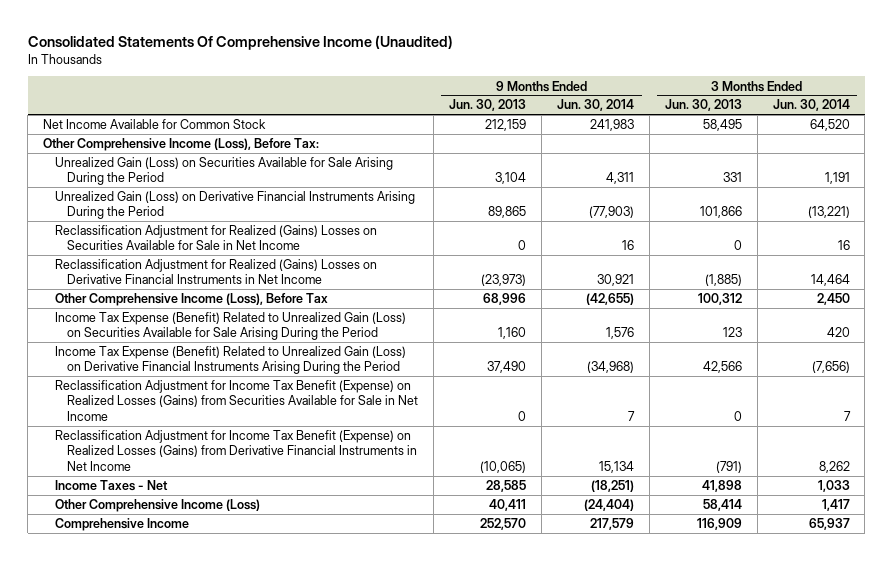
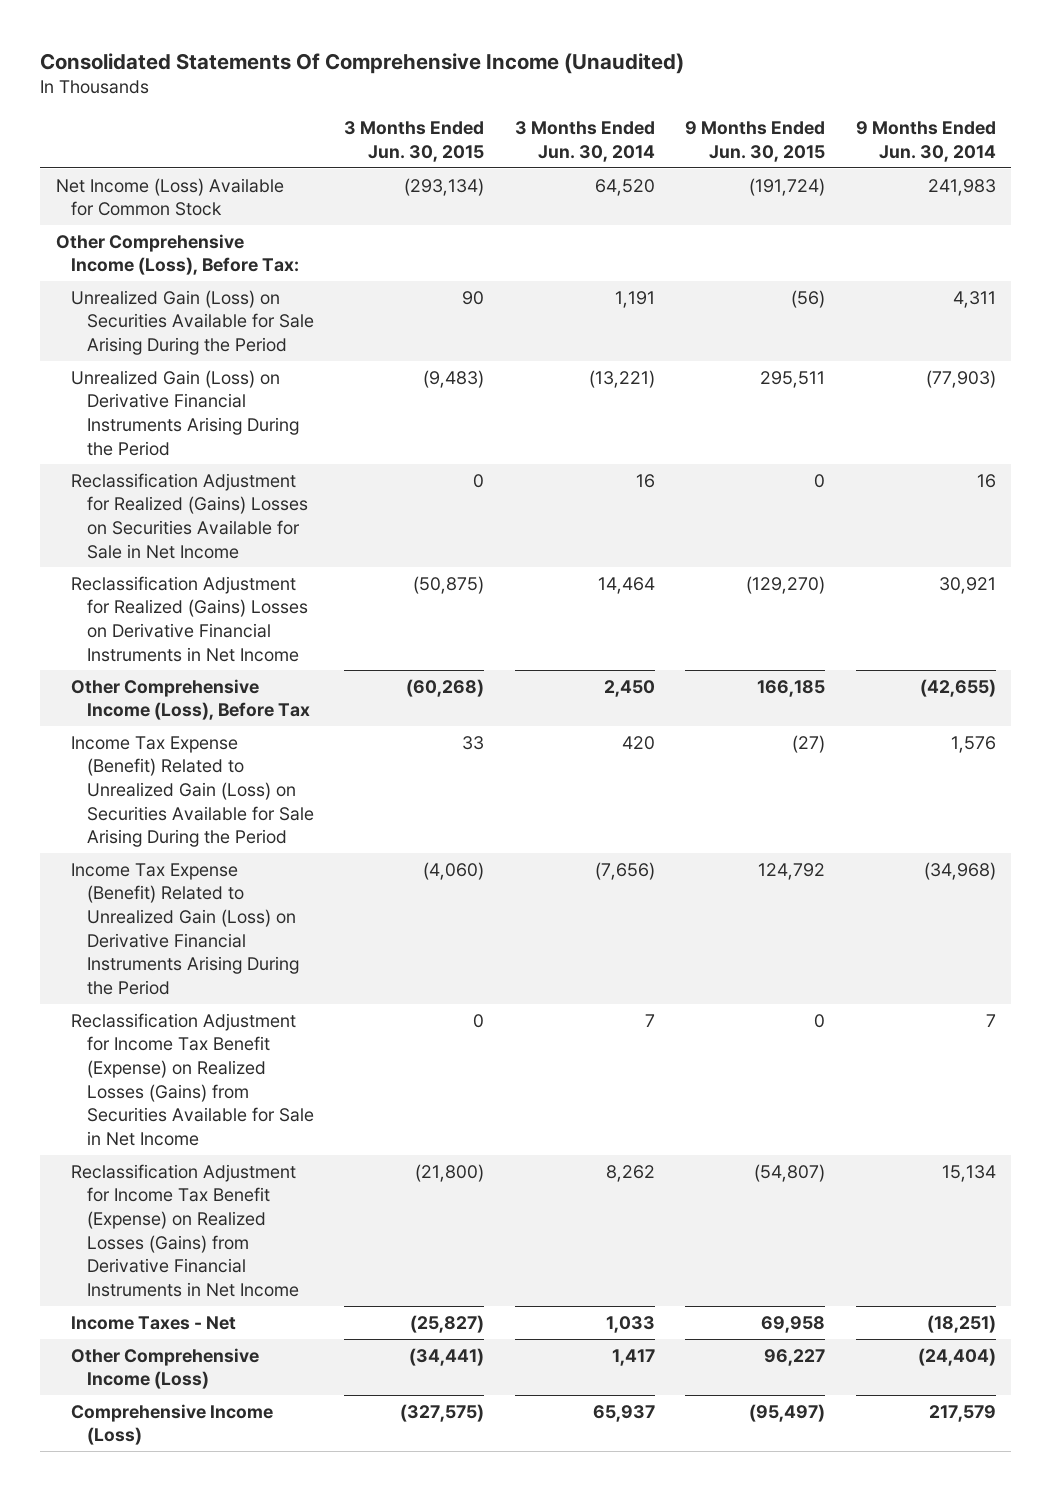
[449,99,527,112] Jun. 30, 2013 -> none
[664,99,742,112] Jun. 30, 2013 -> none
none -> [344,121,485,162] 3 Months Ended Jun. 30, 2015
none -> [685,121,826,162] 9 Months Ended Jun. 30, 2015
[42,119,266,130] Net Income Available for Common Stock -> [55,177,284,217] Net Income (Loss) Available for Common Stock
[55,518,190,532] Comprehensive Income -> [71,1403,274,1446] Comprehensive Income (Loss)

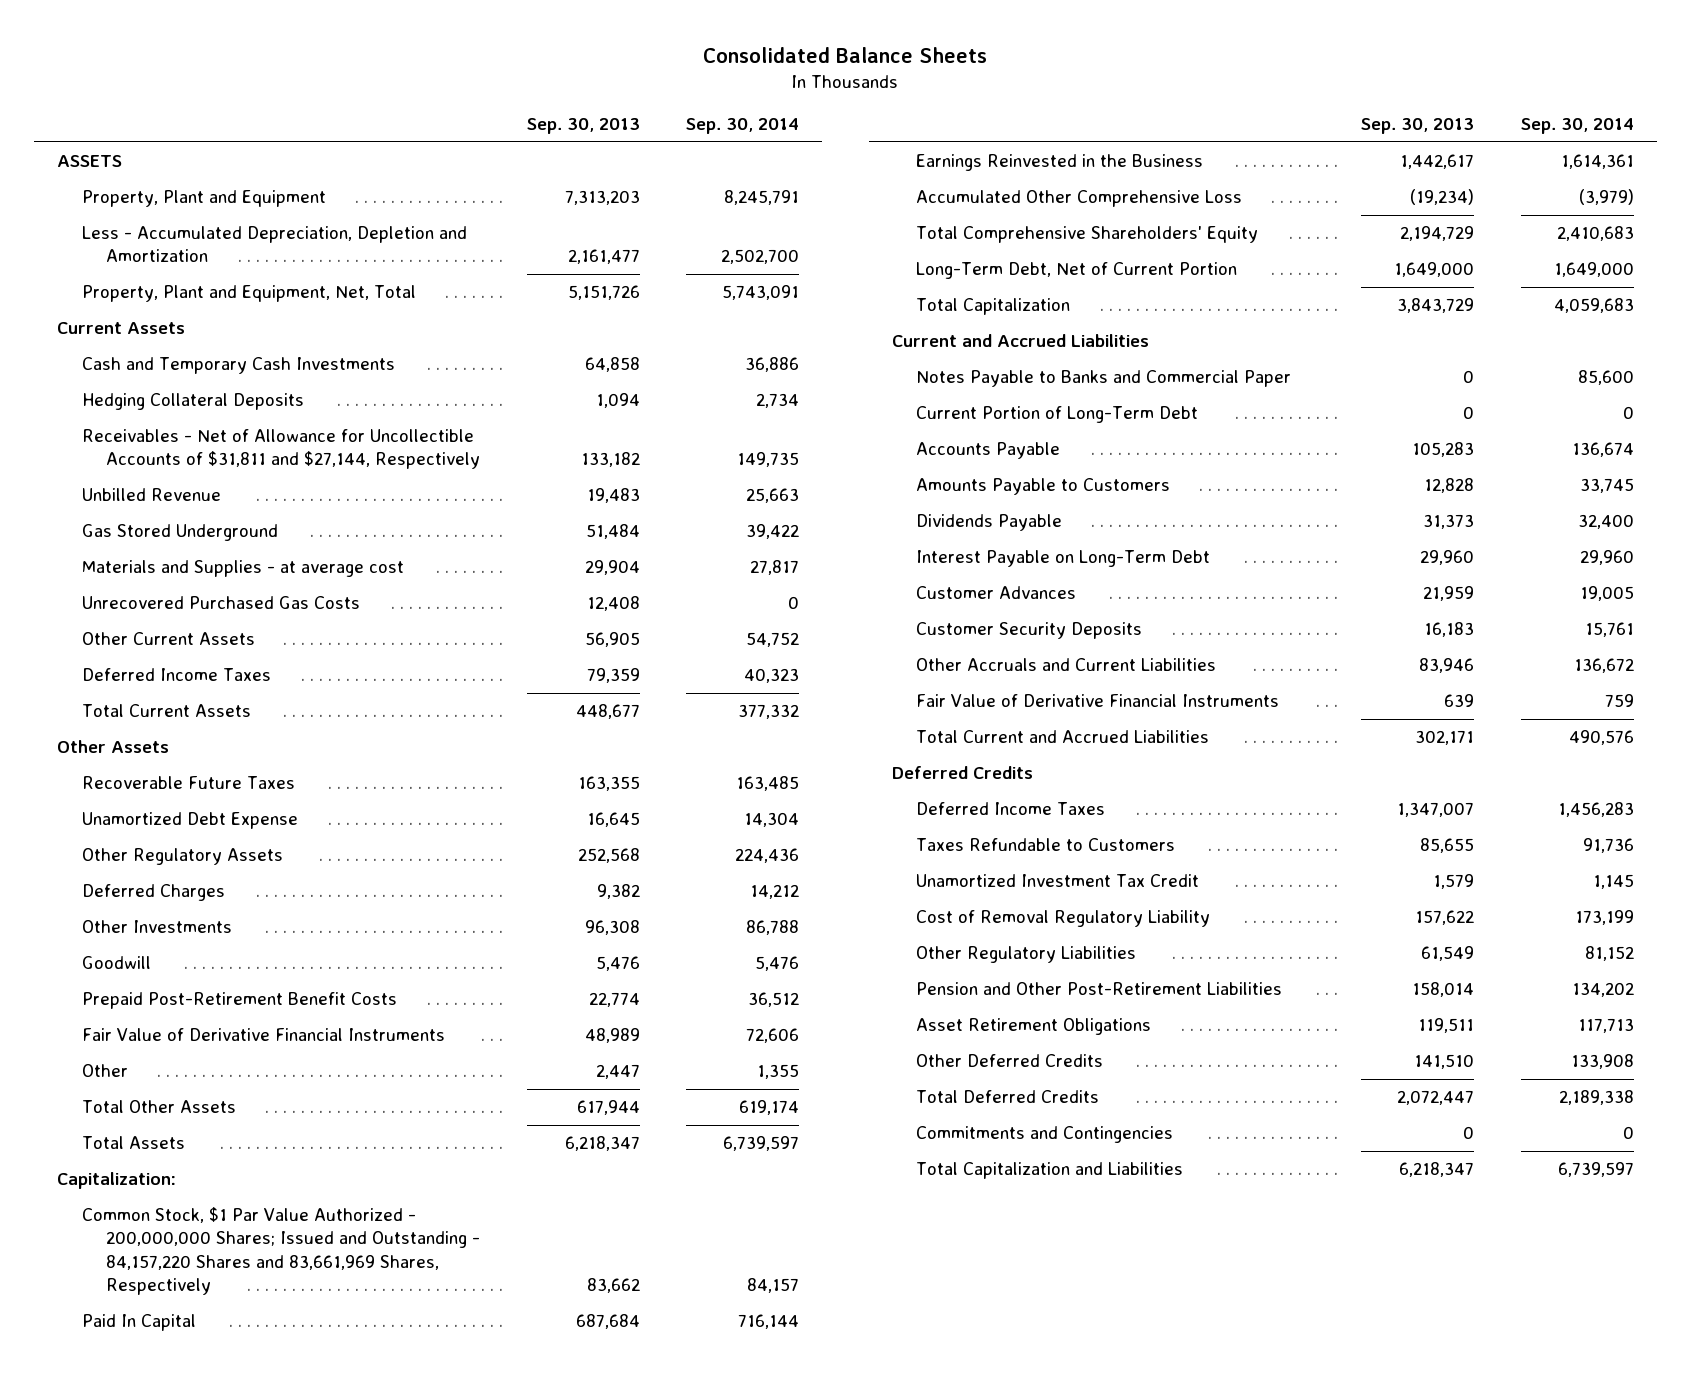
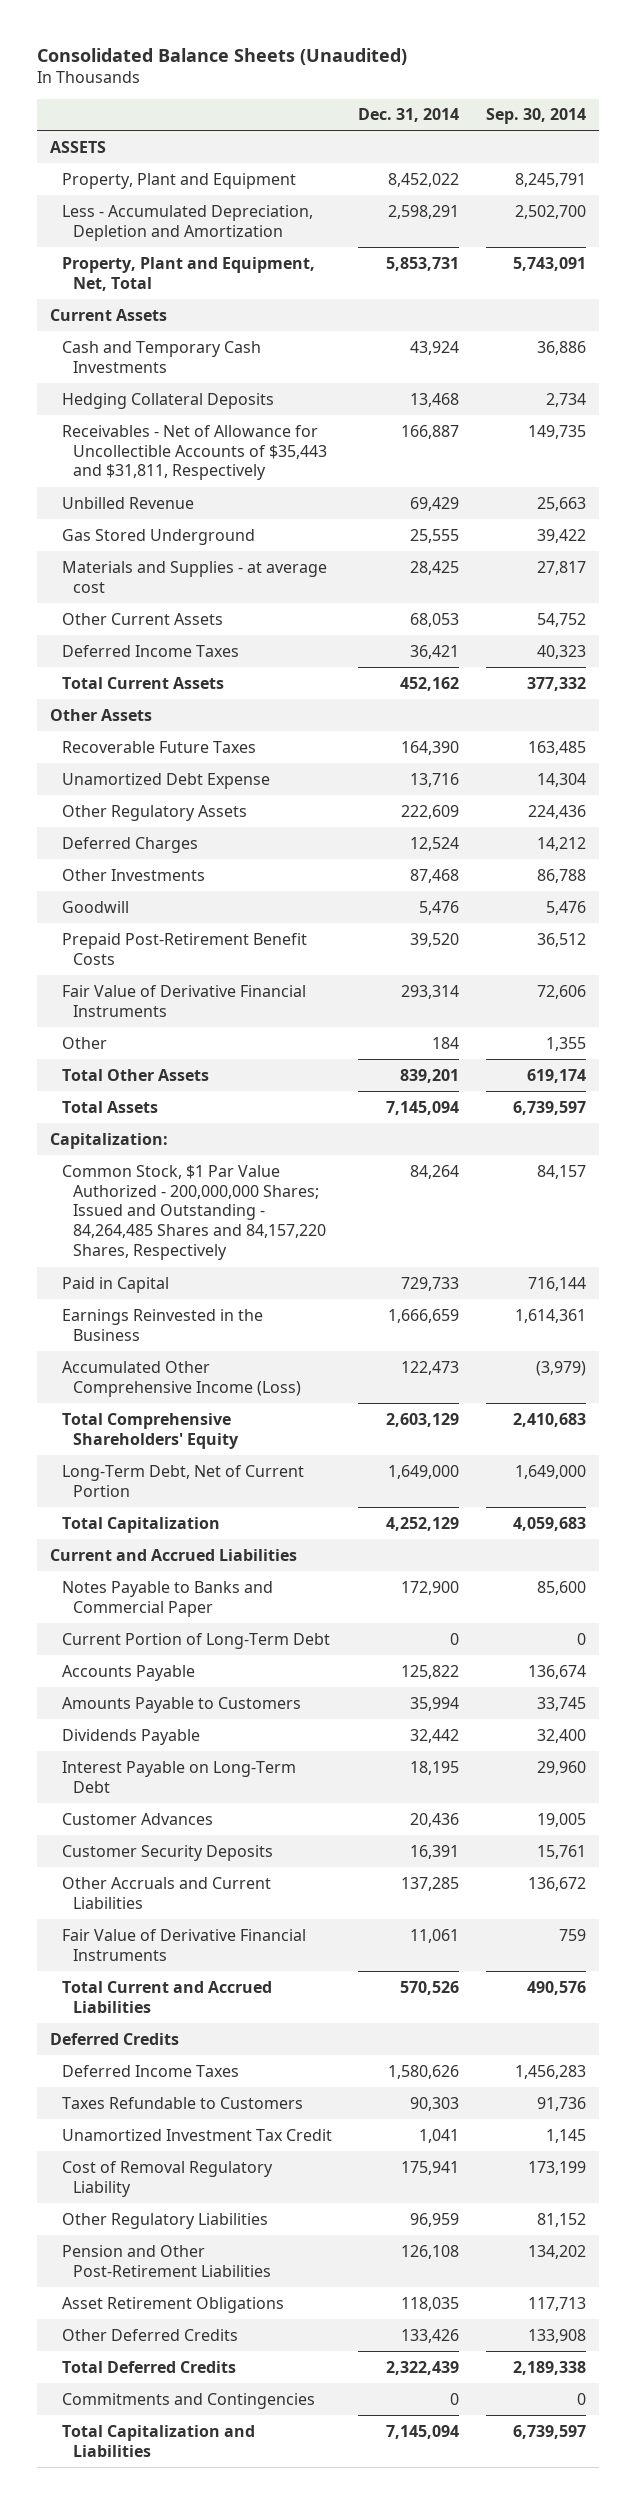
[703,46,988,63] Consolidated Balance Sheets -> [37,47,408,65] Consolidated Balance Sheets (Unaudited)
[526,118,640,135] Sep. 30, 2013 -> none
none -> [358,108,460,123] Dec. 31, 2014
[81,429,481,470] Receivables - Net of Allowance for Uncollectible Accounts of $31,811 and $27,144, Respectively -> [61,424,328,481] Receivables - Net of Allowance for Uncollectible Accounts of $35,443 and $31,811, Respectively
[81,596,360,610] Unrecovered Purchased Gas Costs -> none
[81,1207,481,1296] Common Stock, $1 Par Value Authorized - 200,000,000 Shares; Issued and Outstanding - 84,157,220 Shares and 83,661,969 Shares, Respectively -> [61,1164,327,1261] Common Stock, $1 Par Value Authorized - 200,000,000 Shares; Issued and Outstanding - 84,264,485 Shares and 84,157,220 Shares, Respectively
[81,1314,196,1332] Paid In Capital -> [61,1276,169,1293] Paid in Capital
[916,190,1243,208] Accumulated Other Comprehensive Loss -> [61,1360,302,1397] Accumulated Other Comprehensive Income (Loss)

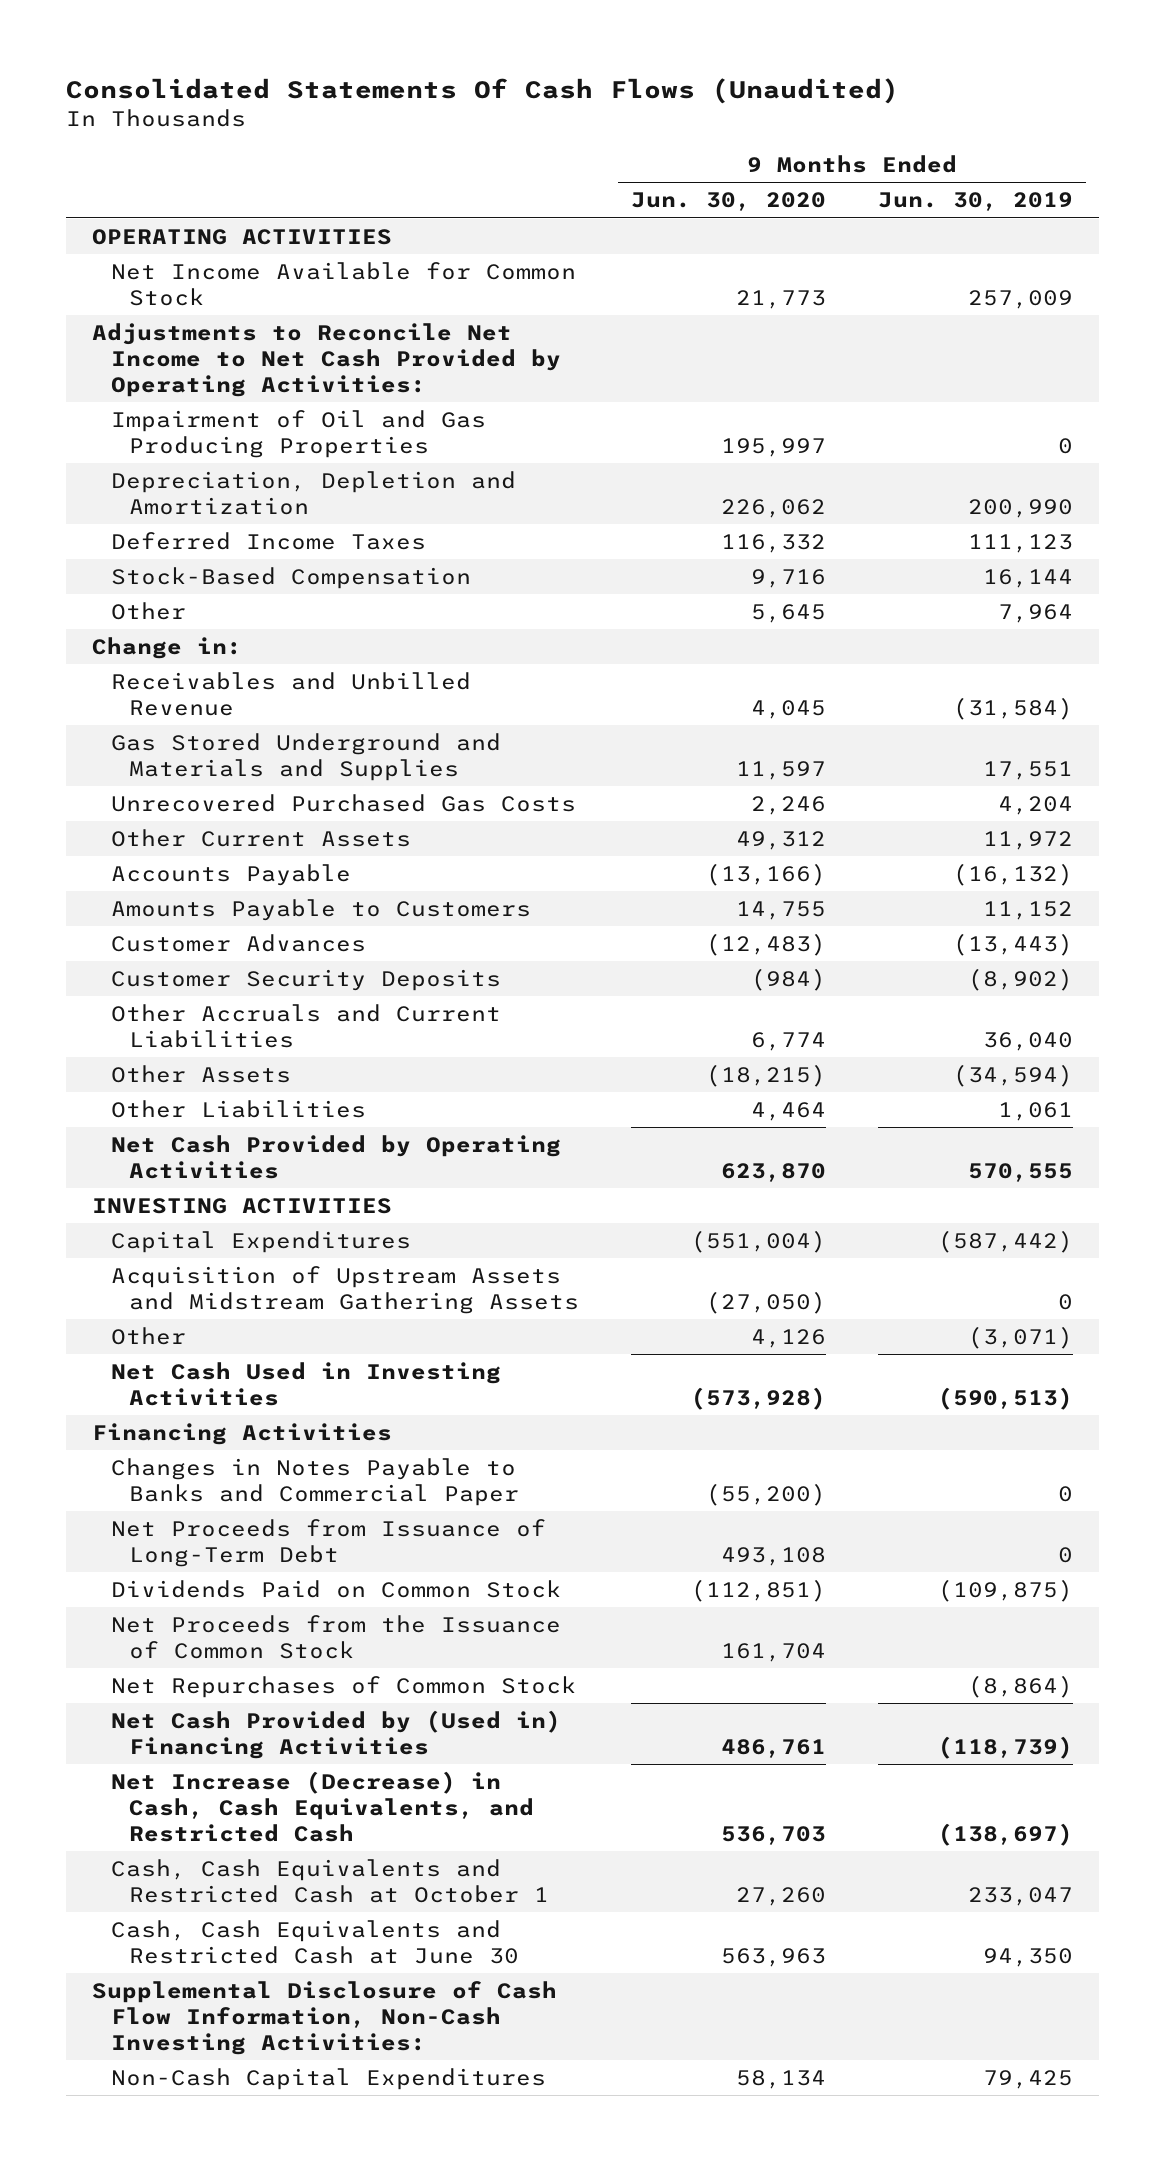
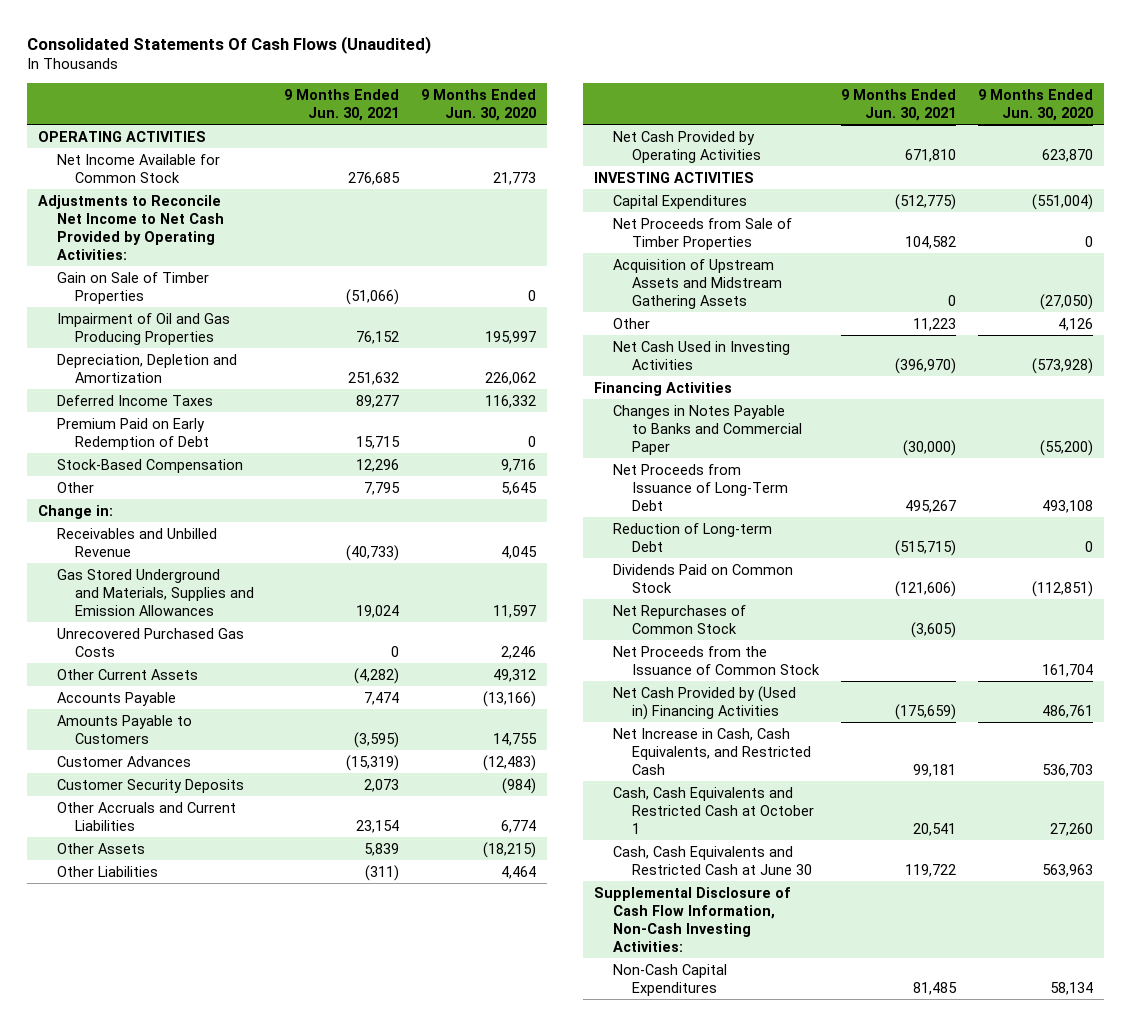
[878,192,1074,212] Jun. 30, 2019 -> none
none -> [284,89,400,122] 9 Months Ended Jun. 30, 2021
none -> [56,271,209,304] Gain on Sale of Timber Properties
none -> [56,417,210,450] Premium Paid on Early Redemption of Debt
[110,733,501,781] Gas Stored Underground and Materials and Supplies -> [56,568,255,616] Gas Stored Underground and Materials, Supplies and Emission Allowances
none -> [612,217,792,250] Net Proceeds from Sale of Timber Properties
none -> [612,522,772,552] Reduction of Long-term Debt
[110,1615,561,1659] Net Proceeds from the Issuance of Common Stock -> [612,645,820,675] Net Proceeds from the Issuance of Common Stock
[110,1771,535,1842] Net Increase (Decrease) in Cash, Cash Equivalents, and Restricted Cash -> [612,727,811,775] Net Increase in Cash, Cash Equivalents, and Restricted Cash

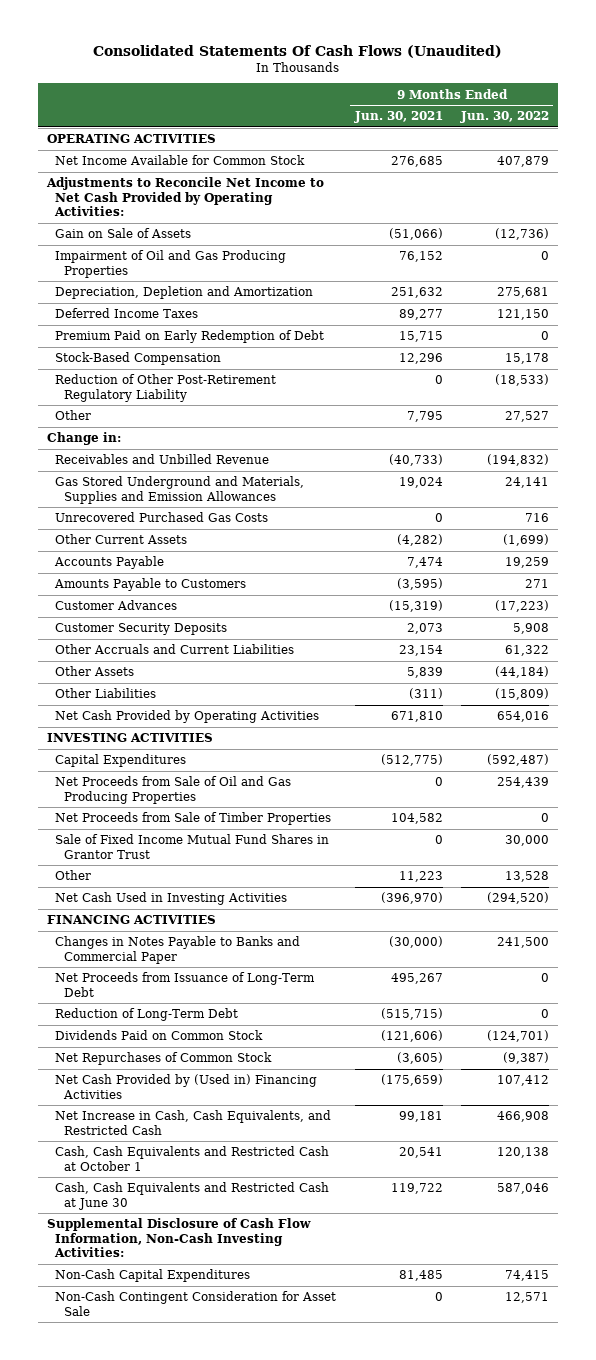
[421,89,537,122] 9 Months Ended Jun. 30, 2020 -> none
none -> [459,111,549,124] Jun. 30, 2022
[56,271,209,304] Gain on Sale of Timber Properties -> [55,228,192,239] Gain on Sale of Assets
none -> [55,374,277,402] Reduction of Other Post-Retirement Regulatory Liability
none -> [55,776,292,804] Net Proceeds from Sale of Oil and Gas Producing Properties
[612,258,782,309] Acquisition of Upstream Assets and Midstream Gathering Assets -> none
none -> [55,834,330,859] Sale of Fixed Income Mutual Fund Shares in Grantor Trust
[594,381,733,396] Financing Activities -> [46,915,216,925] FINANCING ACTIVITIES
[612,522,772,552] Reduction of Long-term Debt -> [55,1008,239,1022] Reduction of Long-Term Debt
[612,645,820,675] Net Proceeds from the Issuance of Common Stock -> none
none -> [55,1291,337,1316] Non-Cash Contingent Consideration for Asset Sale

